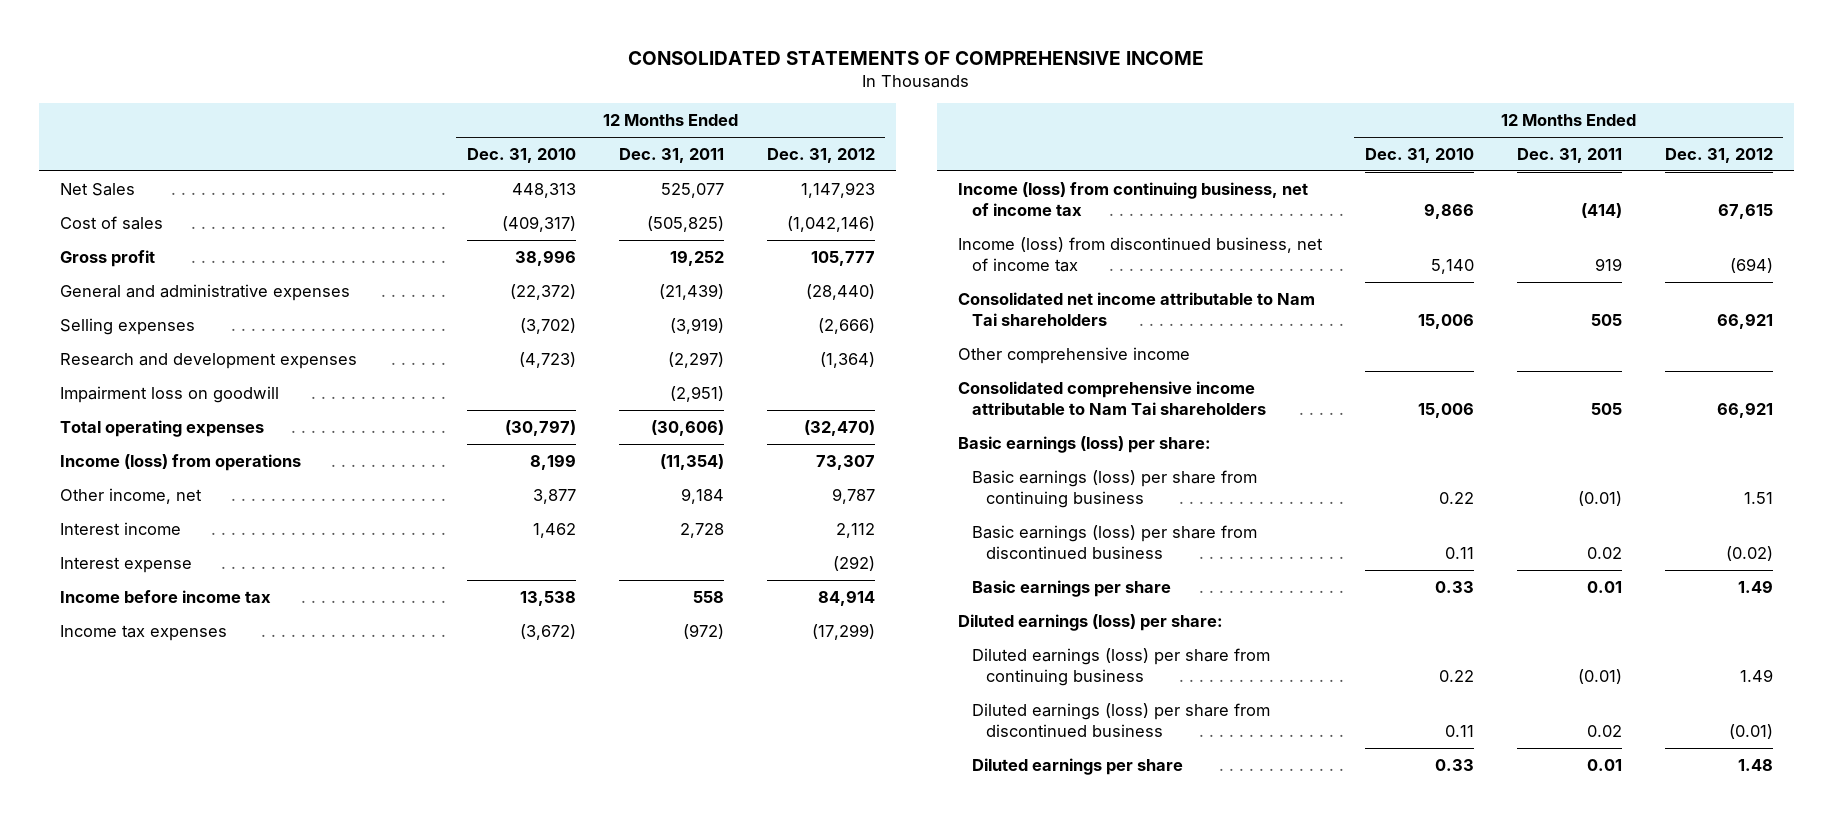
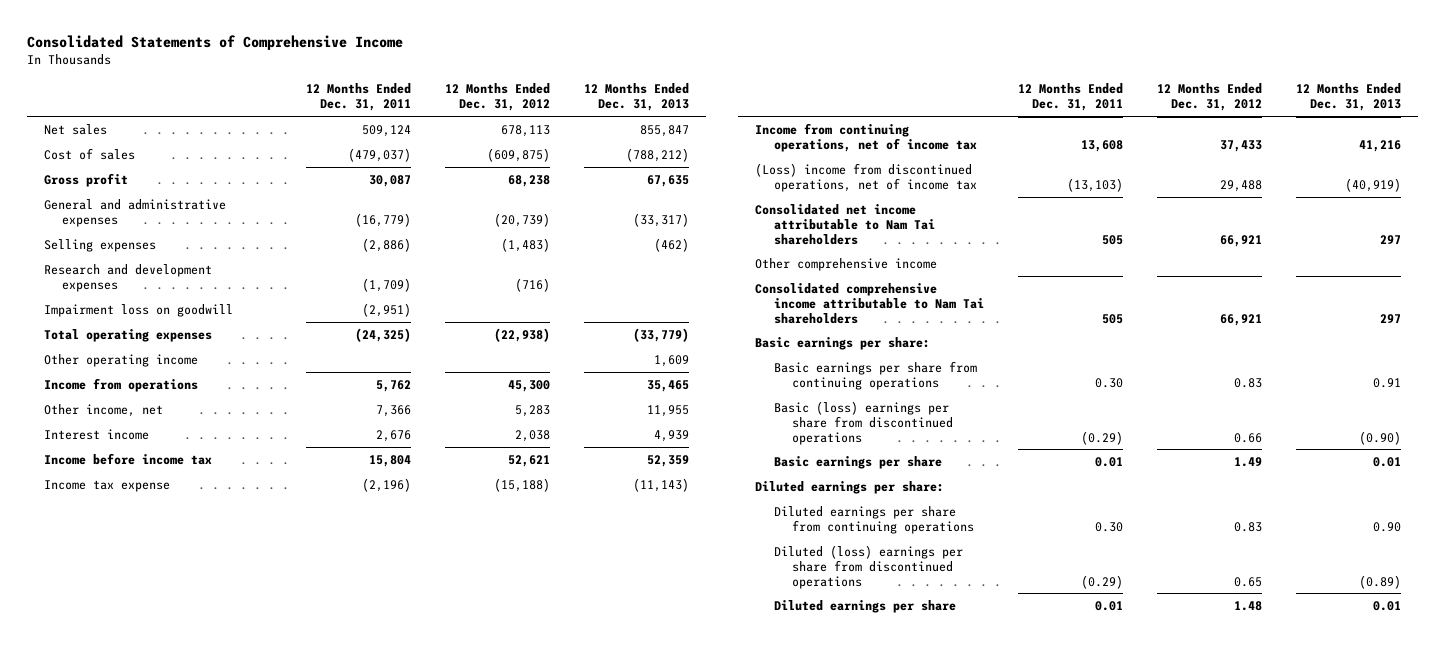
[628,50,1205,65] CONSOLIDATED STATEMENTS OF COMPREHENSIVE INCOME -> [26,34,403,50] Consolidated Statements of Comprehensive Income
[467,147,577,163] Dec. 31, 2010 -> none
none -> [584,83,690,112] 12 Months Ended Dec. 31, 2013
[60,182,136,196] Net Sales -> [43,123,107,135] Net sales
[660,182,724,198] 525,077 -> [362,124,412,137] 509,124
[800,181,875,198] 1,147,923 -> [501,124,551,137] 678,113
[646,215,724,232] (505,825) -> [348,147,412,162] (479,037)
[786,215,875,232] (1,042,146) -> [487,147,551,162] (609,875)
[669,249,724,266] 19,252 -> [369,174,412,187] 30,087
[810,250,875,266] 105,777 -> [508,174,551,187] 68,238
[658,283,724,300] (21,439) -> [355,212,412,227] (16,779)
[805,283,875,300] (28,440) -> [494,212,551,227] (20,739)
[669,317,724,334] (3,919) -> [362,237,412,252] (2,886)
[817,317,875,334] (2,666) -> [501,237,551,252] (1,483)
[667,351,724,368] (2,297) -> [362,277,412,292] (1,709)
[819,351,875,368] (1,364) -> [515,277,551,292] (716)
[60,556,193,573] Interest expense -> none
[650,419,724,436] (30,606) -> [355,327,412,342] (24,325)
[803,419,875,436] (32,470) -> [494,327,551,342] (22,938)
none -> [43,353,198,367] Other operating income
[60,453,302,471] Income (loss) from operations -> [43,377,198,392] Income from operations
[659,453,724,470] (11,354) -> [376,379,412,392] 5,762
[815,454,875,470] 73,307 -> [508,379,551,392] 45,300
[680,487,724,504] 9,184 -> [376,404,412,417] 7,366
[831,487,875,504] 9,787 -> [515,404,551,417] 5,283
[679,522,724,538] 2,728 -> [376,429,412,442] 2,676
[835,522,875,538] 2,112 -> [515,429,551,442] 2,038
[692,590,724,603] 558 -> [369,454,412,467] 15,804
[817,589,875,606] 84,914 -> [508,454,551,467] 52,621
[60,624,228,641] Income tax expenses -> [43,479,170,492] Income tax expense
[682,623,724,639] (972) -> [362,477,412,492] (2,196)
[811,623,875,640] (17,299) -> [494,477,551,492] (15,188)
[958,181,1309,217] Income (loss) from continuing business, net of income tax -> [755,122,977,152] Income from continuing operations, net of income tax
[1580,203,1622,219] (414) -> [1080,139,1123,152] 13,608
[1717,204,1773,220] 67,615 -> [1219,139,1262,152] 37,433
[958,236,1324,273] Income (loss) from discontinued business, net of income tax -> [755,162,977,192] (Loss) income from discontinued operations, net of income tax
[1594,258,1622,272] 919 -> [1066,177,1123,192] (13,103)
[1729,258,1773,274] (694) -> [1219,179,1262,192] 29,488
[958,435,1212,453] Basic earnings (loss) per share: -> [755,336,931,350] Basic earnings per share:
[972,469,1258,509] Basic earnings (loss) per share from continuing business -> [773,360,977,390] Basic earnings per share from continuing operations
[1577,491,1622,507] (0.01) -> [1094,377,1123,388] 0.30
[1743,492,1773,505] 1.51 -> [1233,377,1262,388] 0.83
[972,524,1258,560] Basic earnings (loss) per share from discontinued business -> [773,400,953,445] Basic (loss) earnings per share from discontinued operations
[1586,547,1622,560] 0.02 -> [1080,430,1123,445] (0.29)
[1725,546,1773,562] (0.02) -> [1233,432,1262,443] 0.66
[958,613,1224,631] Diluted earnings (loss) per share: -> [755,480,945,494] Diluted earnings per share:
[972,647,1271,687] Diluted earnings (loss) per share from continuing business -> [773,505,974,534] Diluted earnings per share from continuing operations
[1577,669,1622,685] (0.01) -> [1094,521,1123,532] 0.30
[1739,669,1773,683] 1.49 -> [1233,521,1262,532] 0.83
[972,702,1271,738] Diluted earnings (loss) per share from discontinued business -> [773,544,963,589] Diluted (loss) earnings per share from discontinued operations
[1586,725,1622,738] 0.02 -> [1080,574,1123,589] (0.29)
[1728,724,1773,740] (0.01) -> [1233,576,1262,587] 0.65

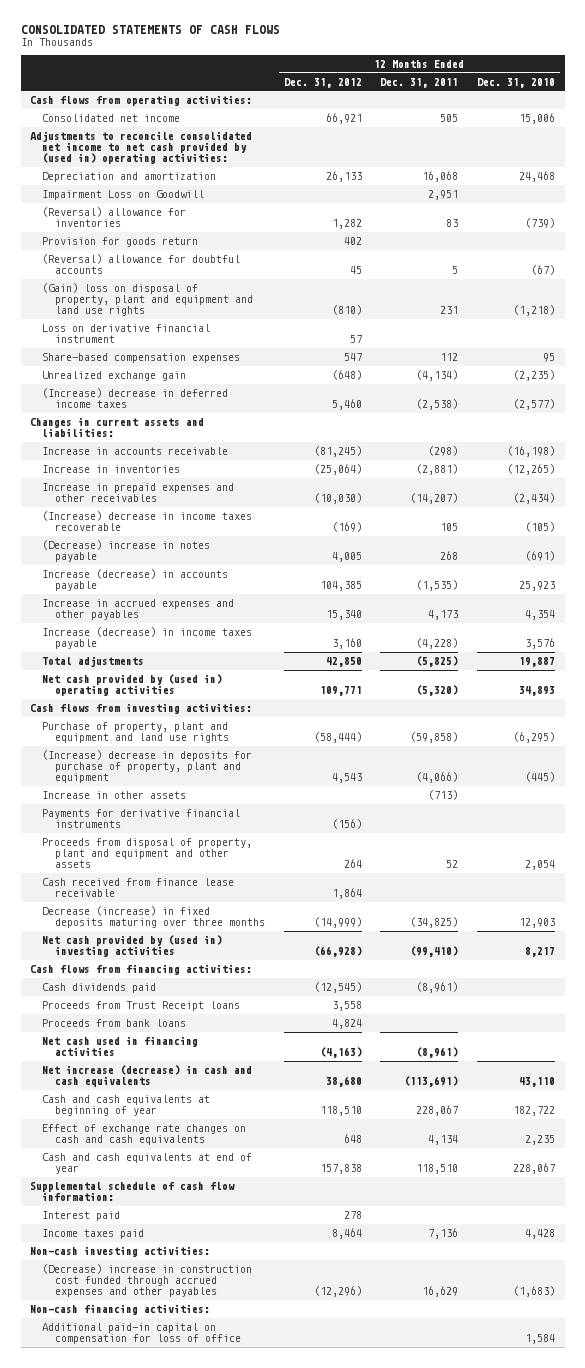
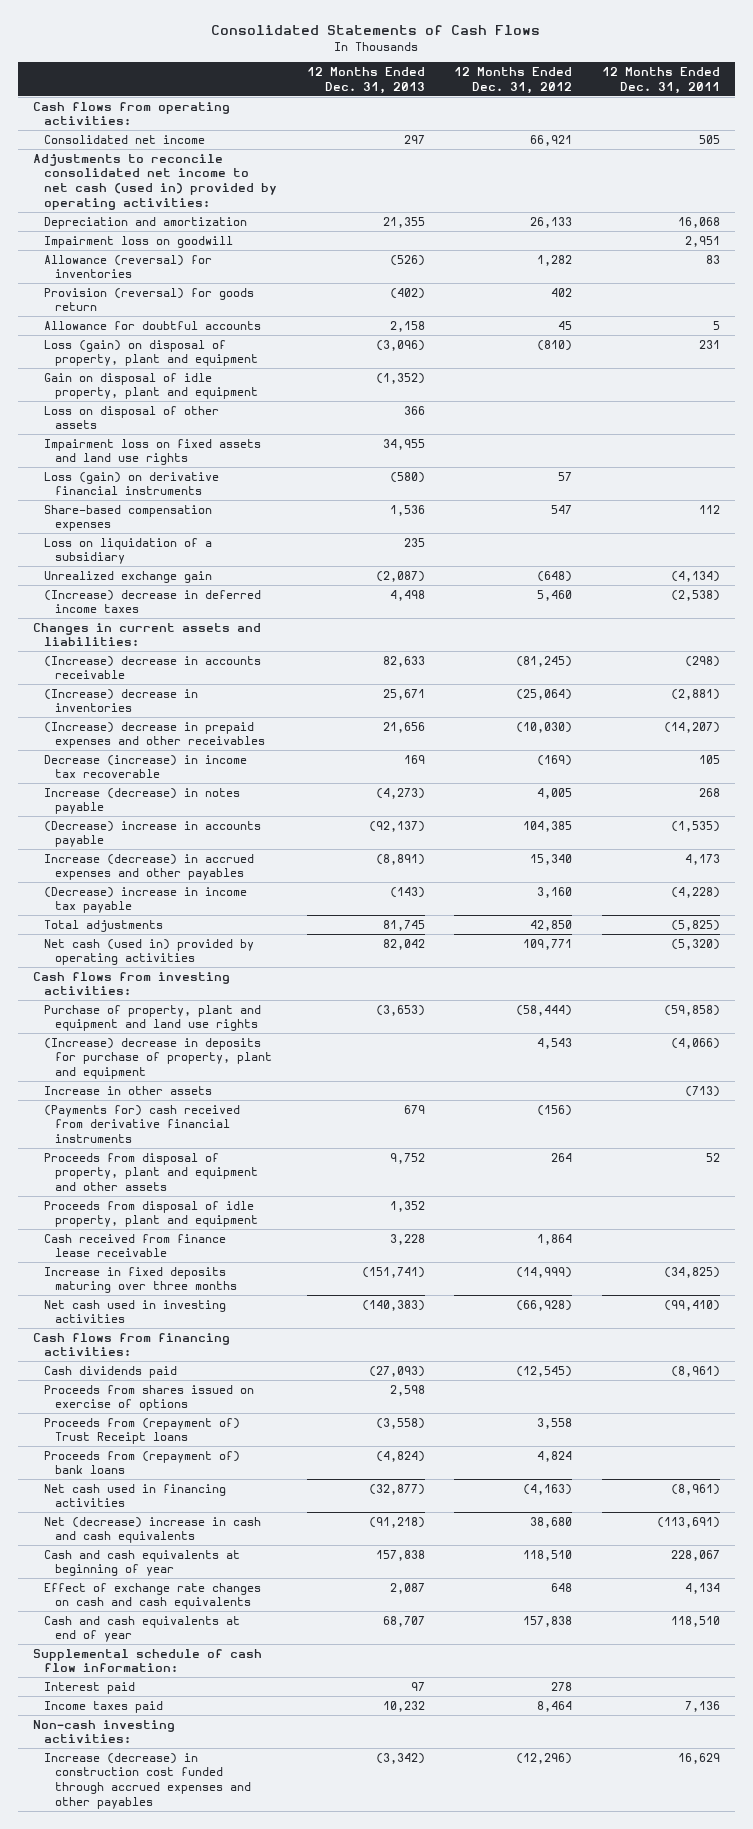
[20,25,280,35] CONSOLIDATED STATEMENTS OF CASH FLOWS -> [211,25,541,36] Consolidated Statements of Cash Flows
[477,77,556,88] Dec. 31, 2010 -> none
none -> [306,66,425,94] 12 Months Ended Dec. 31, 2013
[30,130,253,165] Adjustments to reconcile consolidated net income to net cash provided by (used in) operating activities: -> [32,153,277,210] Adjustments to reconcile consolidated net income to net cash (used in) provided by operating activities:
[42,189,205,200] Impairment Loss on Goodwill -> [43,235,233,248] Impairment loss on goodwill
[42,206,187,227] (Reversal) allowance for inventories -> [43,254,212,279] Allowance (reversal) for inventories
[42,236,199,247] Provision for goods return -> [43,287,254,312] Provision (reversal) for goods return
[42,253,241,274] (Reversal) allowance for doubtful accounts -> [43,320,261,330] Allowance for doubtful accounts
[42,282,253,317] (Gain) loss on disposal of property, plant and equipment and land use rights -> [43,339,258,367] Loss (gain) on disposal of property, plant and equipment
none -> [43,372,258,400] Gain on disposal of idle property, plant and equipment
none -> [43,405,219,430] Loss on disposal of other assets
none -> [43,438,261,466] Impairment loss on fixed assets and land use rights
[42,323,211,343] Loss on derivative financial instrument -> [43,471,219,496] Loss (gain) on derivative financial instruments
none -> [43,537,212,565] Loss on liquidation of a subsidiary
[42,446,229,455] Increase in accounts receivable -> [43,655,261,680] (Increase) decrease in accounts receivable
[42,464,181,473] Increase in inventories -> [43,688,198,713] (Increase) decrease in inventories
[42,482,235,502] Increase in prepaid expenses and other receivables -> [43,721,265,749] (Increase) decrease in prepaid expenses and other receivables
[42,510,253,531] (Increase) decrease in income taxes recoverable -> [43,754,247,779] Decrease (increase) in income tax recoverable
[42,539,211,562] (Decrease) increase in notes payable -> [43,787,240,815] Increase (decrease) in notes payable
[42,568,229,591] Increase (decrease) in accounts payable -> [43,820,261,848] (Decrease) increase in accounts payable
[42,598,235,620] Increase in accrued expenses and other payables -> [43,853,254,881] Increase (decrease) in accrued expenses and other payables
[42,626,253,649] Increase (decrease) in income taxes payable -> [43,886,247,914] (Decrease) increase in income tax payable
[42,673,223,696] Net cash provided by (used in) operating activities -> [43,938,254,966] Net cash (used in) provided by operating activities
[42,808,241,828] Payments for derivative financial instruments -> [43,1104,240,1143] (Payments for) cash received from derivative financial instruments
none -> [43,1200,258,1228] Proceeds from disposal of idle property, plant and equipment
[42,905,265,928] Decrease (increase) in fixed deposits maturing over three months -> [43,1266,237,1294] Increase in fixed deposits maturing over three months
[42,934,223,957] Net cash provided by (used in) investing activities -> [43,1299,226,1324] Net cash used in investing activities
none -> [43,1384,254,1412] Proceeds from shares issued on exercise of options
[42,1000,241,1011] Proceeds from Trust Receipt loans -> [43,1417,240,1445] Proceeds from (repayment of) Trust Receipt loans
[42,1018,187,1027] Proceeds from bank loans -> [43,1450,240,1475] Proceeds from (repayment of) bank loans
[42,1064,253,1087] Net increase (decrease) in cash and cash equivalents -> [43,1516,261,1544] Net (decrease) increase in cash and cash equivalents
[30,1303,211,1315] Non-cash financing activities: -> none
[42,1322,241,1344] Additional paid-in capital on compensation for loss of office -> none
[42,1263,253,1298] (Decrease) increase in construction cost funded through accrued expenses and other payables -> [43,1752,251,1809] Increase (decrease) in construction cost funded through accrued expenses and other payables

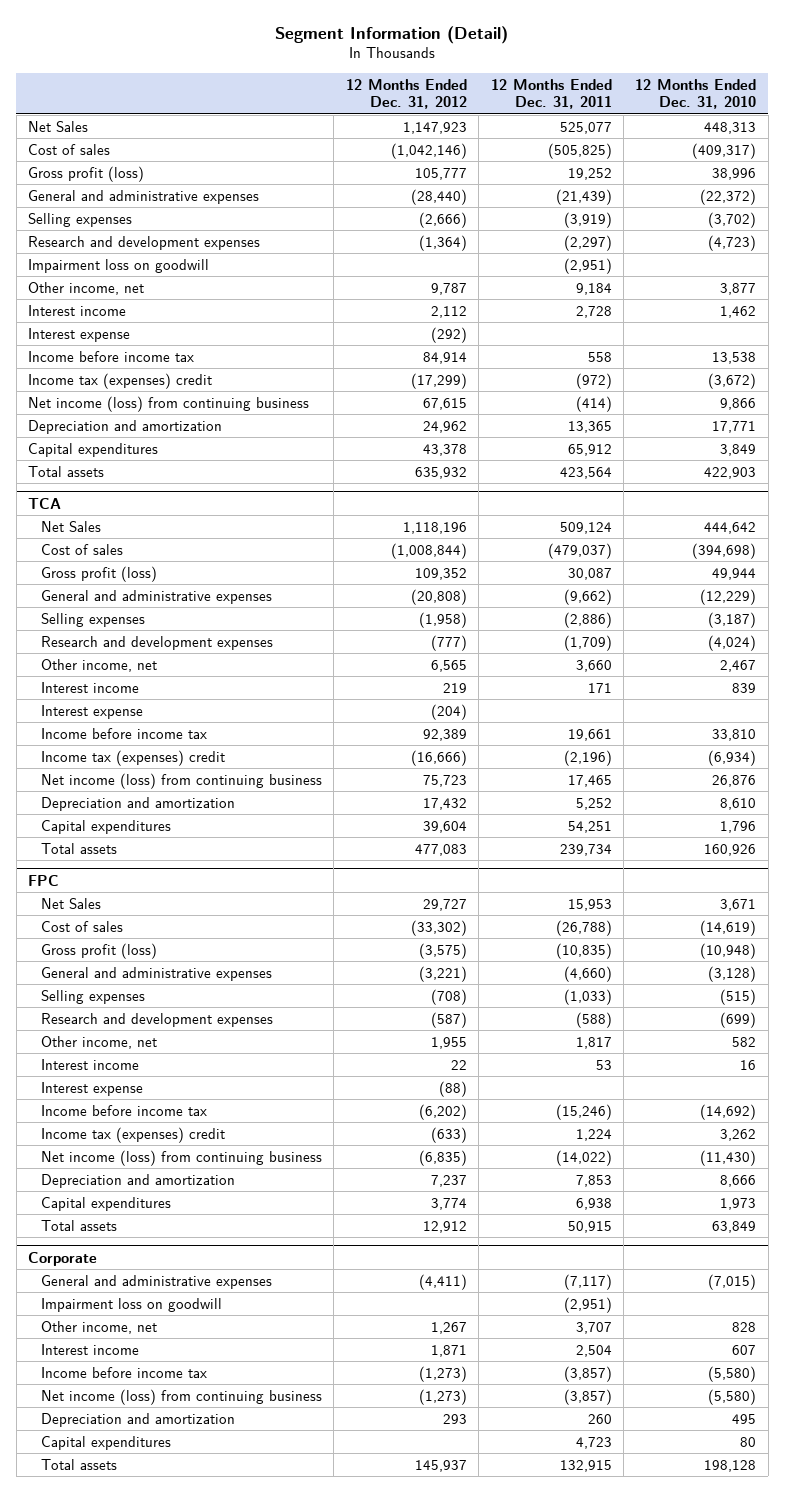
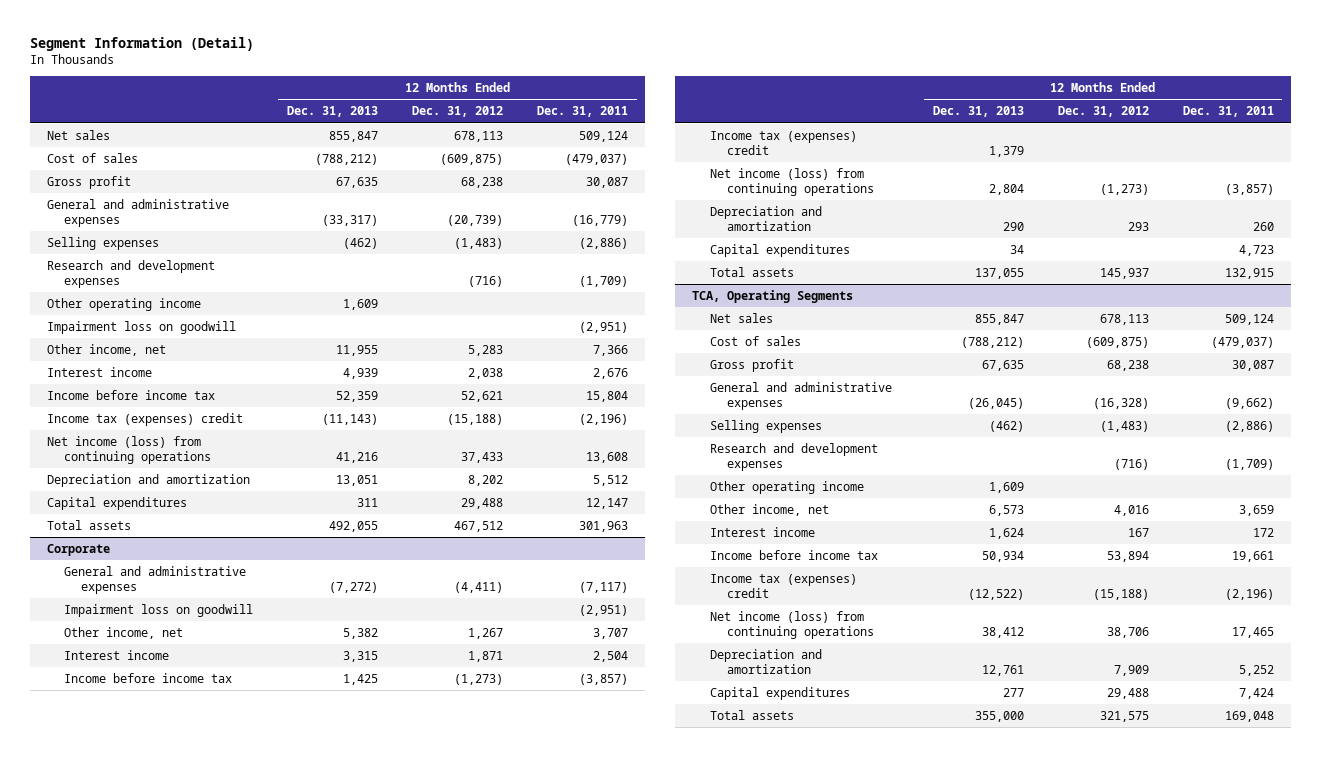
[635,78,757,110] 12 Months Ended Dec. 31, 2010 -> none
none -> [287,106,379,118] Dec. 31, 2013
[28,120,89,132] Net Sales -> [46,129,110,140] Net sales
[402,121,467,134] 1,147,923 -> [454,130,504,142] 678,113
[559,121,612,134] 525,077 -> [579,130,629,142] 509,124
[390,142,467,159] (1,042,146) -> [440,153,504,165] (609,875)
[547,142,612,159] (505,825) -> [565,153,629,165] (479,037)
[28,165,145,182] Gross profit (loss) -> [46,175,131,189] Gross profit
[414,167,467,180] 105,777 -> [461,176,504,188] 68,238
[567,167,612,180] 19,252 -> [586,176,629,188] 30,087
[410,188,467,205] (28,440) -> [447,214,504,226] (20,739)
[555,188,612,205] (21,439) -> [572,214,629,226] (16,779)
[418,211,467,228] (2,666) -> [454,237,504,249] (1,483)
[563,211,612,228] (3,919) -> [579,237,629,249] (2,886)
[418,234,467,251] (1,364) -> [468,275,504,287] (716)
[563,234,612,251] (2,297) -> [579,275,629,287] (1,709)
none -> [46,297,201,311] Other operating income
[28,327,131,342] Interest expense -> none
[28,497,62,509] TCA -> none
[40,520,101,532] Net Sales -> none
[40,543,123,555] Cost of sales -> none
[40,565,157,582] Gross profit (loss) -> none
[40,589,272,604] General and administrative expenses -> none
[40,612,145,627] Selling expenses -> none
[40,635,273,650] Research and development expenses -> none
[40,658,157,672] Other income, net -> none
[40,681,139,693] Interest income -> none
[40,704,143,719] Interest expense -> none
[40,727,207,739] Income before income tax -> none
[40,749,225,766] Income tax (expenses) credit -> none
[40,772,322,789] Net income (loss) from continuing business -> none
[40,796,235,811] Depreciation and amortization -> none
[40,819,171,834] Capital expenditures -> none
[40,842,117,854] Total assets -> none
[28,874,60,886] FPC -> none
[40,897,101,909] Net Sales -> none
[40,920,123,932] Cost of sales -> none
[40,942,157,959] Gross profit (loss) -> none
[40,966,272,981] General and administrative expenses -> none
[40,989,145,1004] Selling expenses -> none
[40,1012,273,1027] Research and development expenses -> none
[40,1035,157,1049] Other income, net -> none
[40,1058,139,1070] Interest income -> none
[40,1081,143,1096] Interest expense -> none
[40,1104,207,1116] Income before income tax -> none
[40,1126,225,1143] Income tax (expenses) credit -> none
[40,1149,322,1166] Net income (loss) from continuing business -> none
[40,1173,235,1188] Depreciation and amortization -> none
[40,1196,171,1211] Capital expenditures -> none
[40,1219,117,1231] Total assets -> none
[430,282,467,295] 9,787 -> [468,344,504,356] 5,283
[575,282,612,295] 9,184 -> [593,344,629,356] 7,366
[430,305,467,318] 2,112 -> [468,367,504,379] 2,038
[575,305,612,318] 2,728 -> [593,367,629,379] 2,676
[422,351,467,364] 84,914 -> [461,390,504,402] 52,621
[587,351,612,362] 558 -> [586,390,629,402] 15,804
[410,372,467,389] (17,299) -> [447,413,504,425] (15,188)
[575,372,612,389] (972) -> [579,413,629,425] (2,196)
[28,395,310,412] Net income (loss) from continuing business -> [46,435,211,464] Net income (loss) from continuing operations
[422,397,467,410] 67,615 -> [461,451,504,463] 37,433
[575,395,612,412] (414) -> [586,451,629,463] 13,608
[422,420,467,433] 24,962 -> [468,474,504,486] 8,202
[567,420,612,433] 13,365 -> [593,474,629,486] 5,512
[422,443,467,456] 43,378 -> [461,497,504,509] 29,488
[567,443,612,456] 65,912 -> [586,497,629,509] 12,147
[414,466,467,479] 635,932 -> [454,520,504,532] 467,512
[559,466,612,479] 423,564 -> [579,520,629,532] 301,963
none -> [709,130,857,155] Income tax (expenses) credit
[40,1388,322,1405] Net income (loss) from continuing business -> [709,167,874,196] Net income (loss) from continuing operations
none -> [692,289,854,303] TCA, Operating Segments
none -> [709,312,773,323] Net sales
none -> [709,335,801,346] Cost of sales
none -> [709,358,794,372] Gross profit
none -> [709,381,892,410] General and administrative expenses
none -> [709,419,822,433] Selling expenses
none -> [709,442,878,471] Research and development expenses
none -> [709,480,864,494] Other operating income
none -> [709,503,829,516] Other income, net
none -> [709,526,815,537] Interest income
none -> [709,549,878,560] Income before income tax
none -> [709,573,857,598] Income tax (expenses) credit
none -> [709,610,874,639] Net income (loss) from continuing operations
none -> [709,648,822,674] Depreciation and amortization
none -> [709,686,850,700] Capital expenditures
none -> [709,709,794,720] Total assets

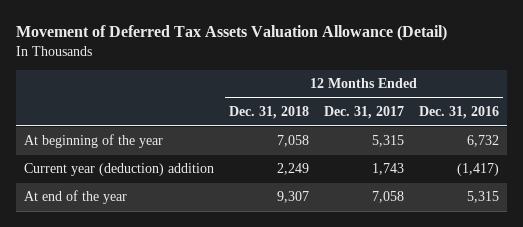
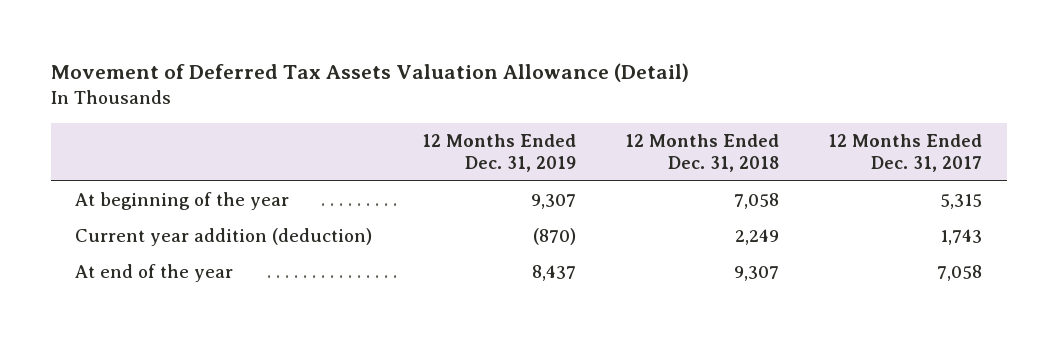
[419,106,500,120] Dec. 31, 2016 -> none
none -> [421,134,576,172] 12 Months Ended Dec. 31, 2019
[23,163,214,177] Current year (deduction) addition -> [75,228,373,247] Current year addition (deduction)

